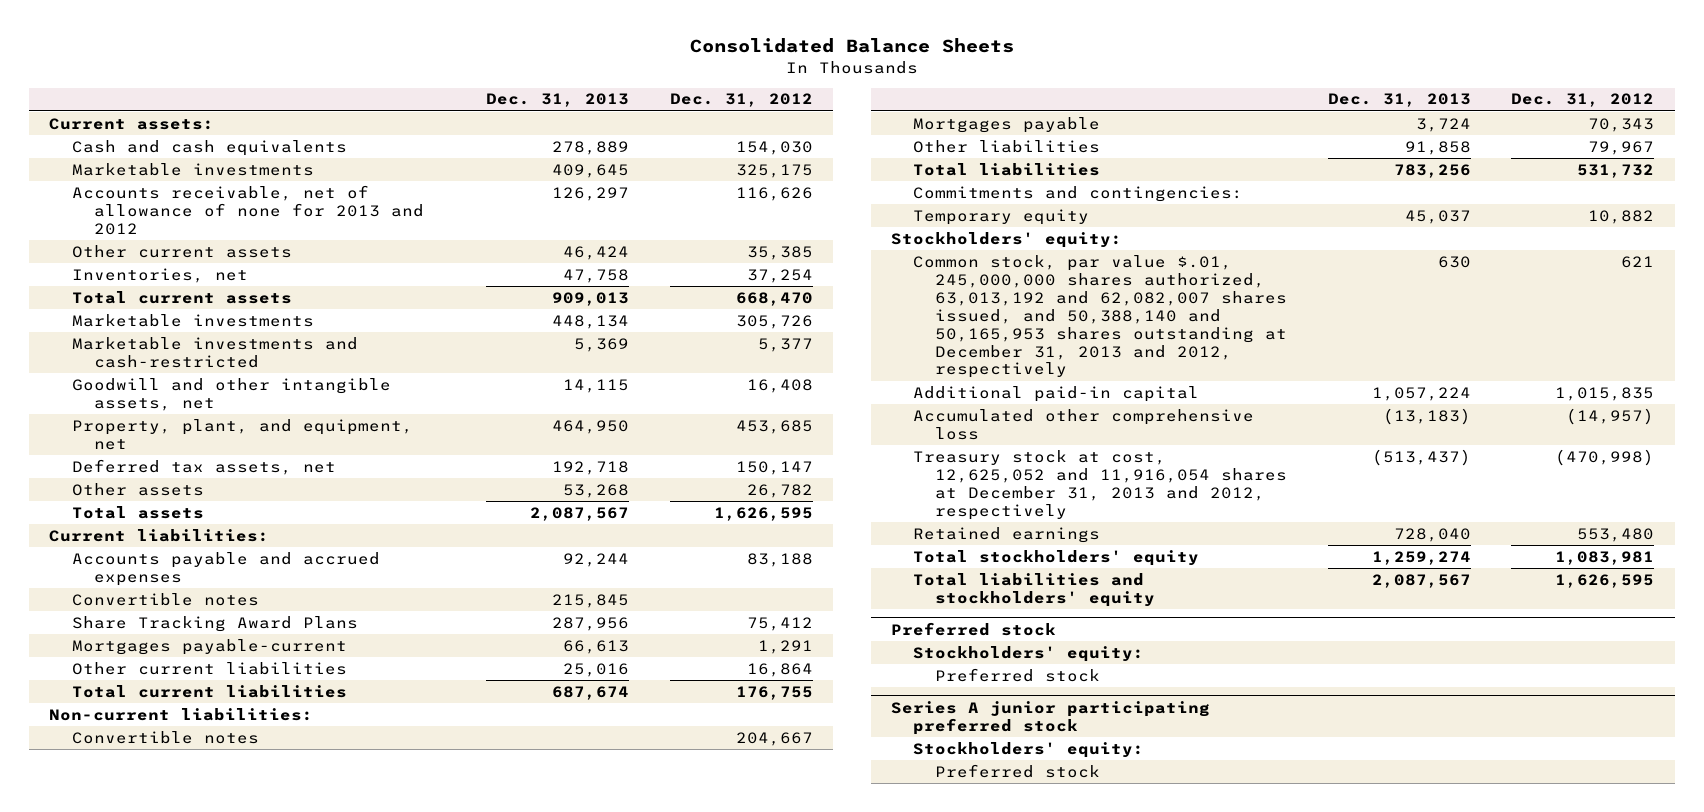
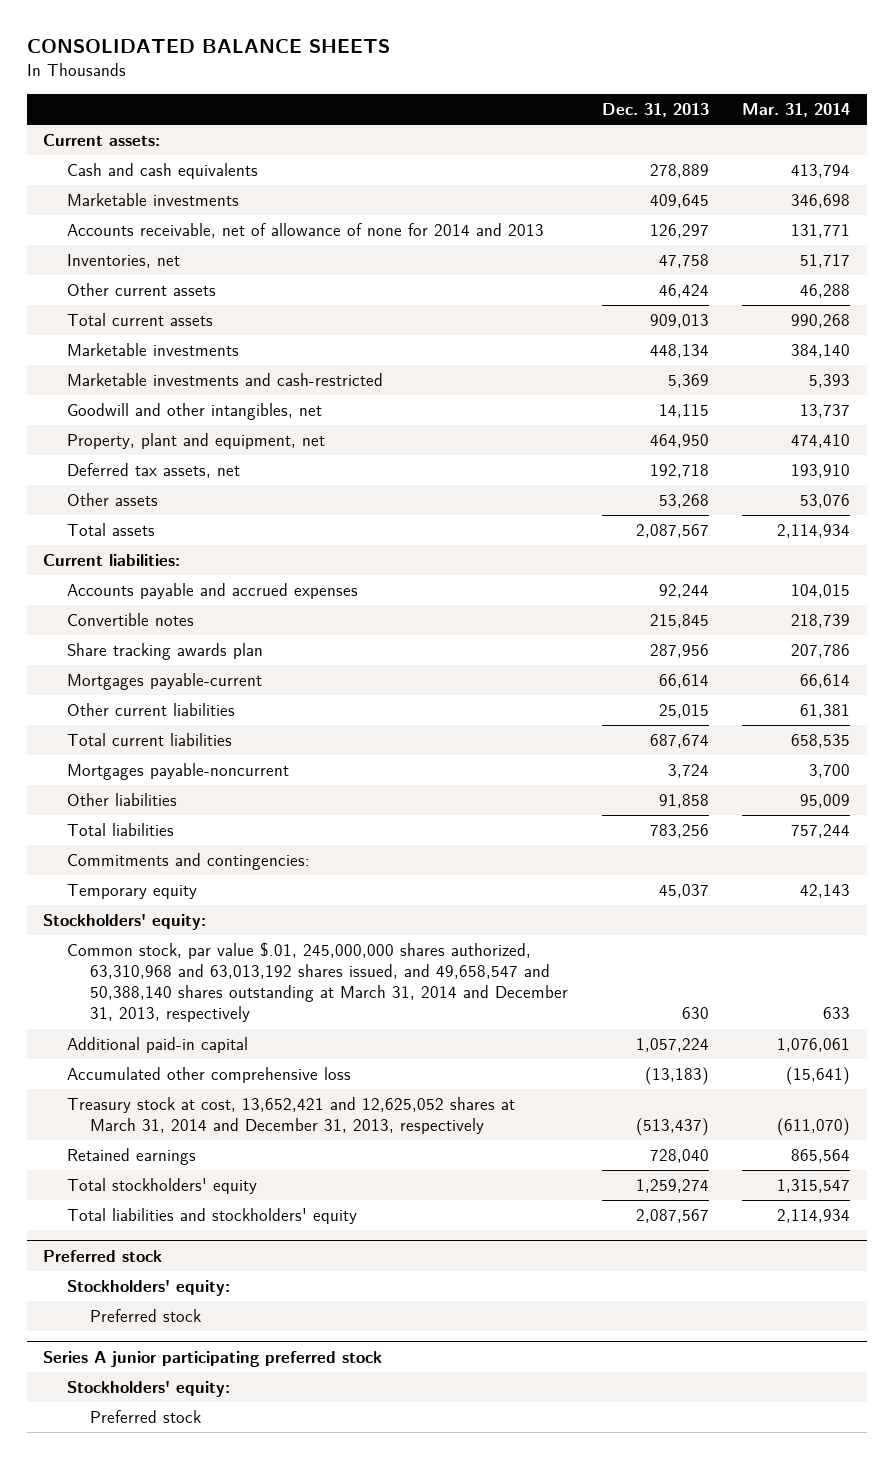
[689,38,1014,54] Consolidated Balance Sheets -> [26,39,390,54] CONSOLIDATED BALANCE SHEETS
[669,93,813,108] Dec. 31, 2012 -> none
none -> [741,102,850,117] Mar. 31, 2014
[71,184,424,235] Accounts receivable, net of allowance of none for 2013 and 2012 -> [66,223,544,239] Accounts receivable, net of allowance of none for 2014 and 2013
[71,244,292,258] Other current assets -> [66,283,216,297] Other current assets
[71,377,391,411] Goodwill and other intangible assets, net -> [66,403,322,421] Goodwill and other intangibles, net
[71,418,413,450] Property, plant, and equipment, net -> [66,433,325,450] Property, plant and equipment, net
[71,615,358,632] Share Tracking Award Plans -> [66,643,263,661] Share tracking awards plan
[563,639,630,654] 66,613 -> [658,674,709,689] 66,614
[563,662,630,677] 25,016 -> [658,704,709,719] 25,015
[49,707,314,721] Non-current liabilities: -> none
[71,730,259,744] Convertible notes -> none
[913,116,1101,133] Mortgages payable -> [66,763,289,781] Mortgages payable-noncurrent
[913,254,1288,379] Common stock, par value $.01, 245,000,000 shares authorized, 63,013,192 and 62,082,007 shares issued, and 50,388,140 and 50,165,953 shares outstanding at December 31, 2013 and 2012, respectively -> [66,942,569,1023] Common stock, par value $.01, 245,000,000 shares authorized, 63,310,968 and 63,013,192 shares issued, and 49,658,547 and 50,388,140 shares outstanding at March 31, 2014 and December 31, 2013, respectively
[913,449,1288,520] Treasury stock at cost, 12,625,052 and 11,916,054 shares at December 31, 2013 and 2012, respectively -> [66,1097,515,1135] Treasury stock at cost, 13,652,421 and 12,625,052 shares at March 31, 2014 and December 31, 2013, respectively

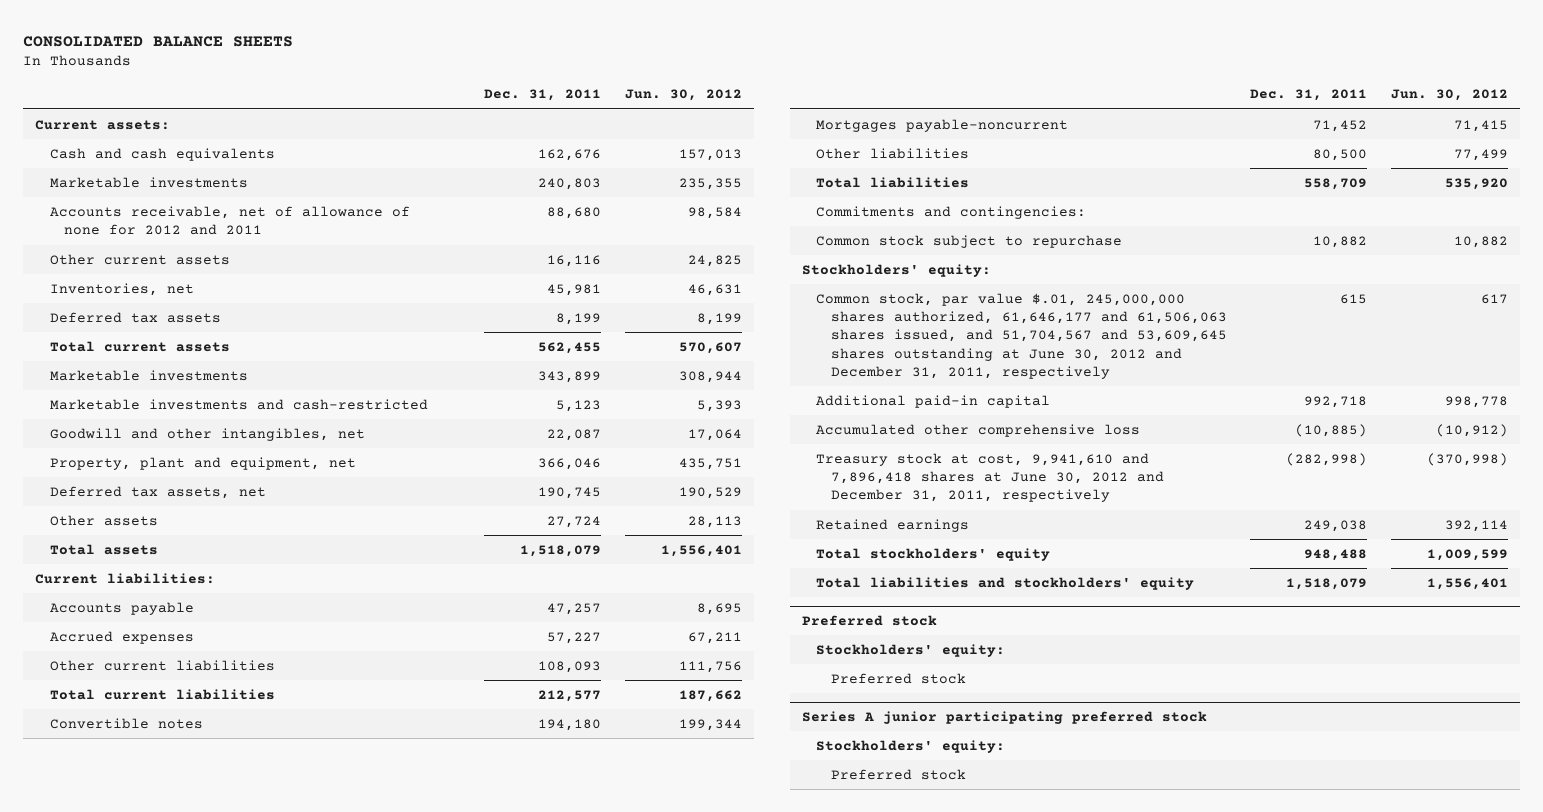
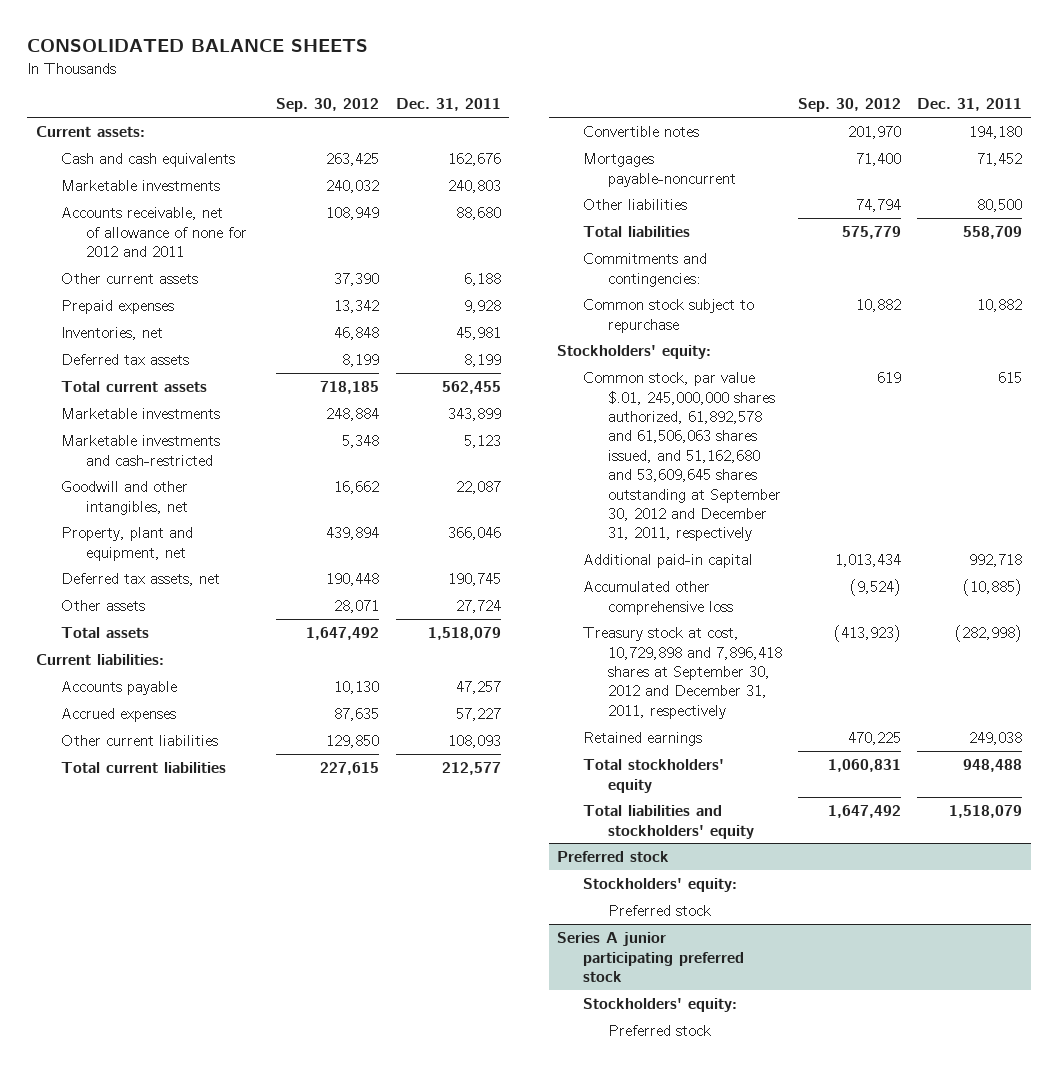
[624,89,742,102] Jun. 30, 2012 -> none
none -> [276,98,380,113] Sep. 30, 2012
[546,254,601,267] 16,116 -> [463,273,501,287] 6,188
none -> [60,300,174,315] Prepaid expenses
[816,292,1227,379] Common stock, par value $.01, 245,000,000 shares authorized, 61,646,177 and 61,506,063 shares issued, and 51,704,567 and 53,609,645 shares outstanding at June 30, 2012 and December 31, 2011, respectively -> [582,372,781,542] Common stock, par value $.01, 245,000,000 shares authorized, 61,892,578 and 61,506,063 shares issued, and 51,162,680 and 53,609,645 shares outstanding at September 30, 2012 and December 31, 2011, respectively
[816,452,1164,503] Treasury stock at cost, 9,941,610 and 7,896,418 shares at June 30, 2012 and December 31, 2011, respectively -> [582,627,782,719] Treasury stock at cost, 10,729,898 and 7,896,418 shares at September 30, 2012 and December 31, 2011, respectively

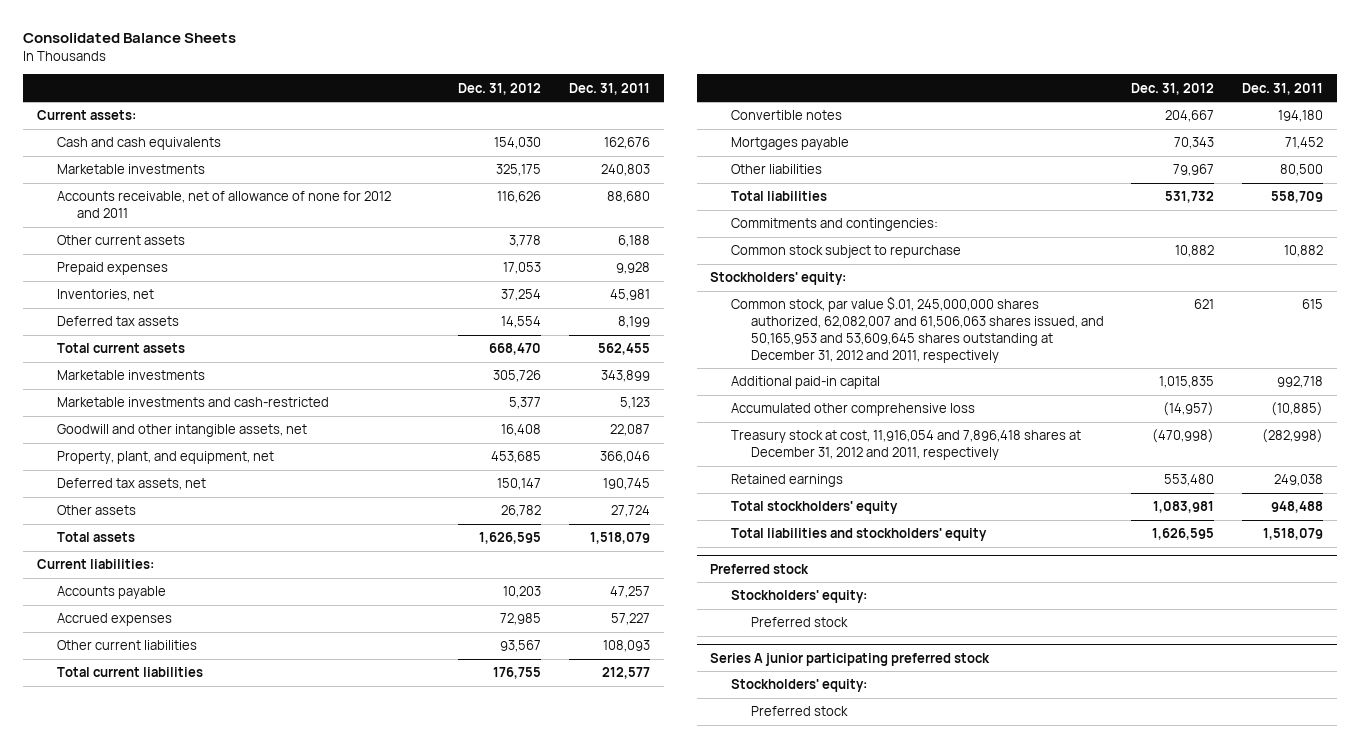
[27,39,369,53] CONSOLIDATED BALANCE SHEETS -> [22,33,236,44] Consolidated Balance Sheets
[276,98,380,113] Sep. 30, 2012 -> none
none -> [457,82,541,95] Dec. 31, 2012
[60,481,189,515] Goodwill and other intangibles, net -> [57,424,308,438] Goodwill and other intangible assets, net
[60,527,193,561] Property, plant and equipment, net -> [57,451,275,465] Property, plant, and equipment, net
[582,153,736,187] Mortgages payable-noncurrent -> [730,137,849,151] Mortgages payable
[582,372,781,542] Common stock, par value $.01, 245,000,000 shares authorized, 61,892,578 and 61,506,063 shares issued, and 51,162,680 and 53,609,645 shares outstanding at September 30, 2012 and December 31, 2011, respectively -> [730,296,1104,363] Common stock, par value $.01, 245,000,000 shares authorized, 62,082,007 and 61,506,063 shares issued, and 50,165,953 and 53,609,645 shares outstanding at December 31, 2012 and 2011, respectively
[582,627,782,719] Treasury stock at cost, 10,729,898 and 7,896,418 shares at September 30, 2012 and December 31, 2011, respectively -> [730,430,1081,461] Treasury stock at cost, 11,916,054 and 7,896,418 shares at December 31, 2012 and 2011, respectively

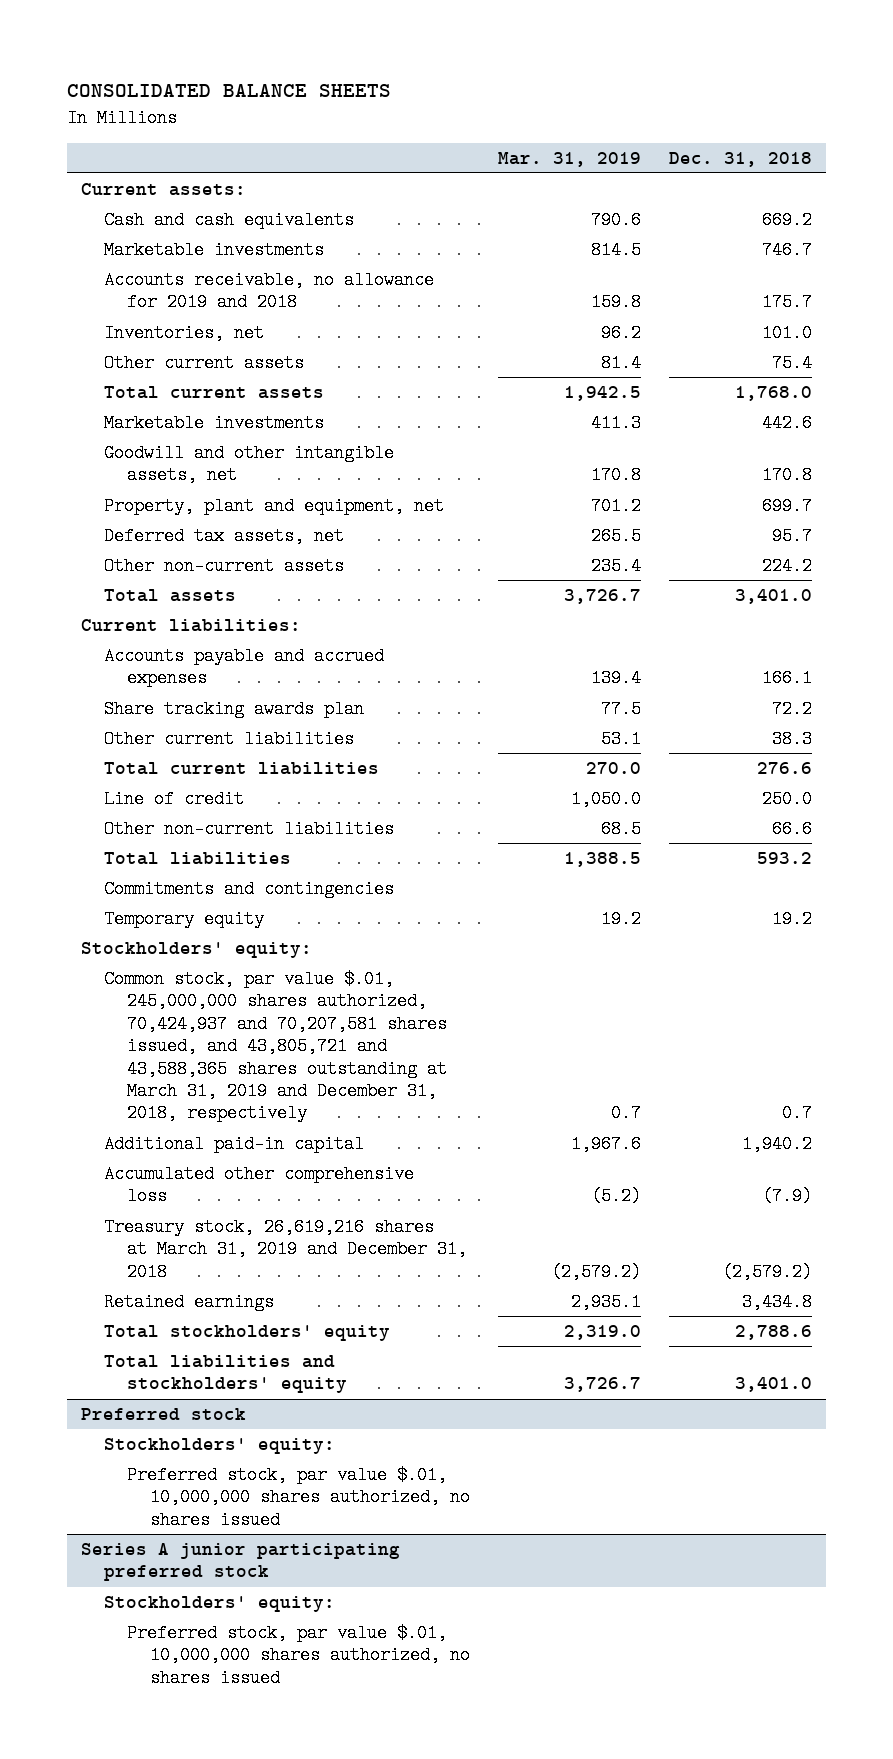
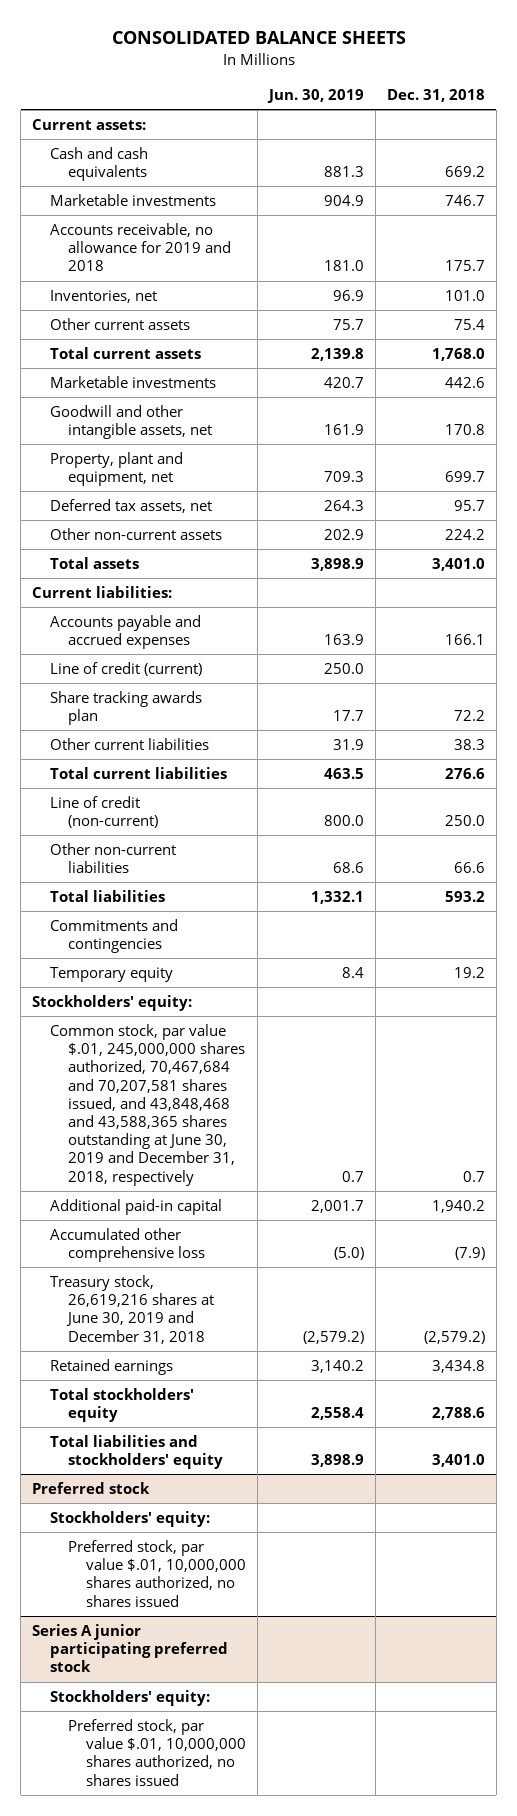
[497,151,641,167] Mar. 31, 2019 -> none
none -> [266,88,364,103] Jun. 30, 2019
none -> [50,661,203,676] Line of credit (current)
[104,790,245,809] Line of credit -> [50,795,158,829] Line of credit (non-current)
[104,970,447,1123] Common stock, par value $.01, 245,000,000 shares authorized, 70,424,937 and 70,207,581 shares issued, and 43,805,721 and 43,588,365 shares outstanding at March 31, 2019 and December 31, 2018, respectively -> [50,1023,245,1186] Common stock, par value $.01, 245,000,000 shares authorized, 70,467,684 and 70,207,581 shares issued, and 43,848,468 and 43,588,365 shares outstanding at June 30, 2019 and December 31, 2018, respectively
[104,1218,467,1281] Treasury stock, 26,619,216 shares at March 31, 2019 and December 31, 2018 -> [50,1274,214,1344] Treasury stock, 26,619,216 shares at June 30, 2019 and December 31, 2018

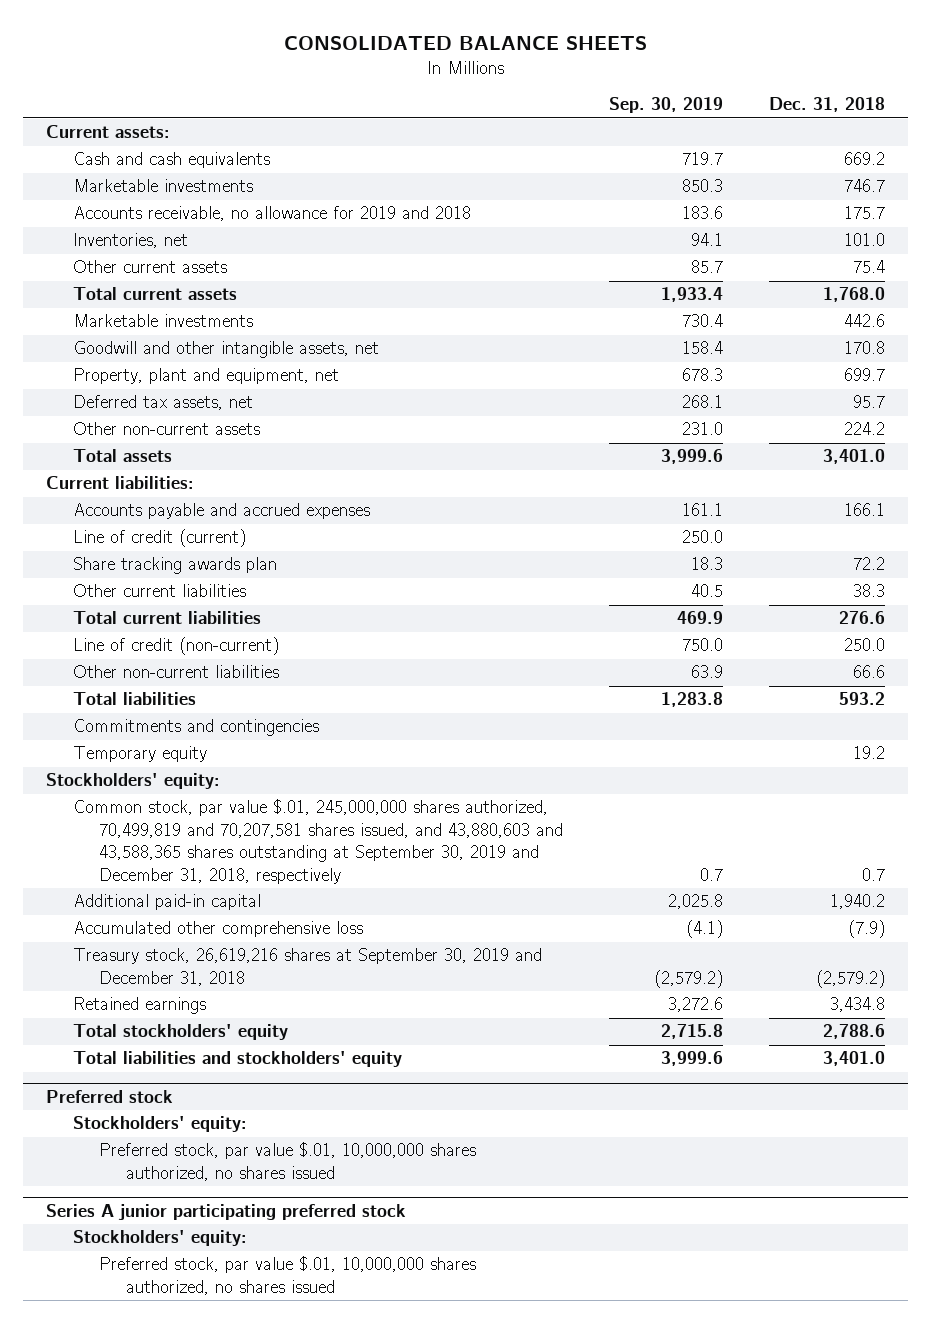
[266,88,364,103] Jun. 30, 2019 -> none
none -> [609,97,724,114] Sep. 30, 2019
[50,1023,245,1186] Common stock, par value $.01, 245,000,000 shares authorized, 70,467,684 and 70,207,581 shares issued, and 43,848,468 and 43,588,365 shares outstanding at June 30, 2019 and December 31, 2018, respectively -> [72,799,564,884] Common stock, par value $.01, 245,000,000 shares authorized, 70,499,819 and 70,207,581 shares issued, and 43,880,603 and 43,588,365 shares outstanding at September 30, 2019 and December 31, 2018, respectively
[50,1274,214,1344] Treasury stock, 26,619,216 shares at June 30, 2019 and December 31, 2018 -> [72,948,542,986] Treasury stock, 26,619,216 shares at September 30, 2019 and December 31, 2018

